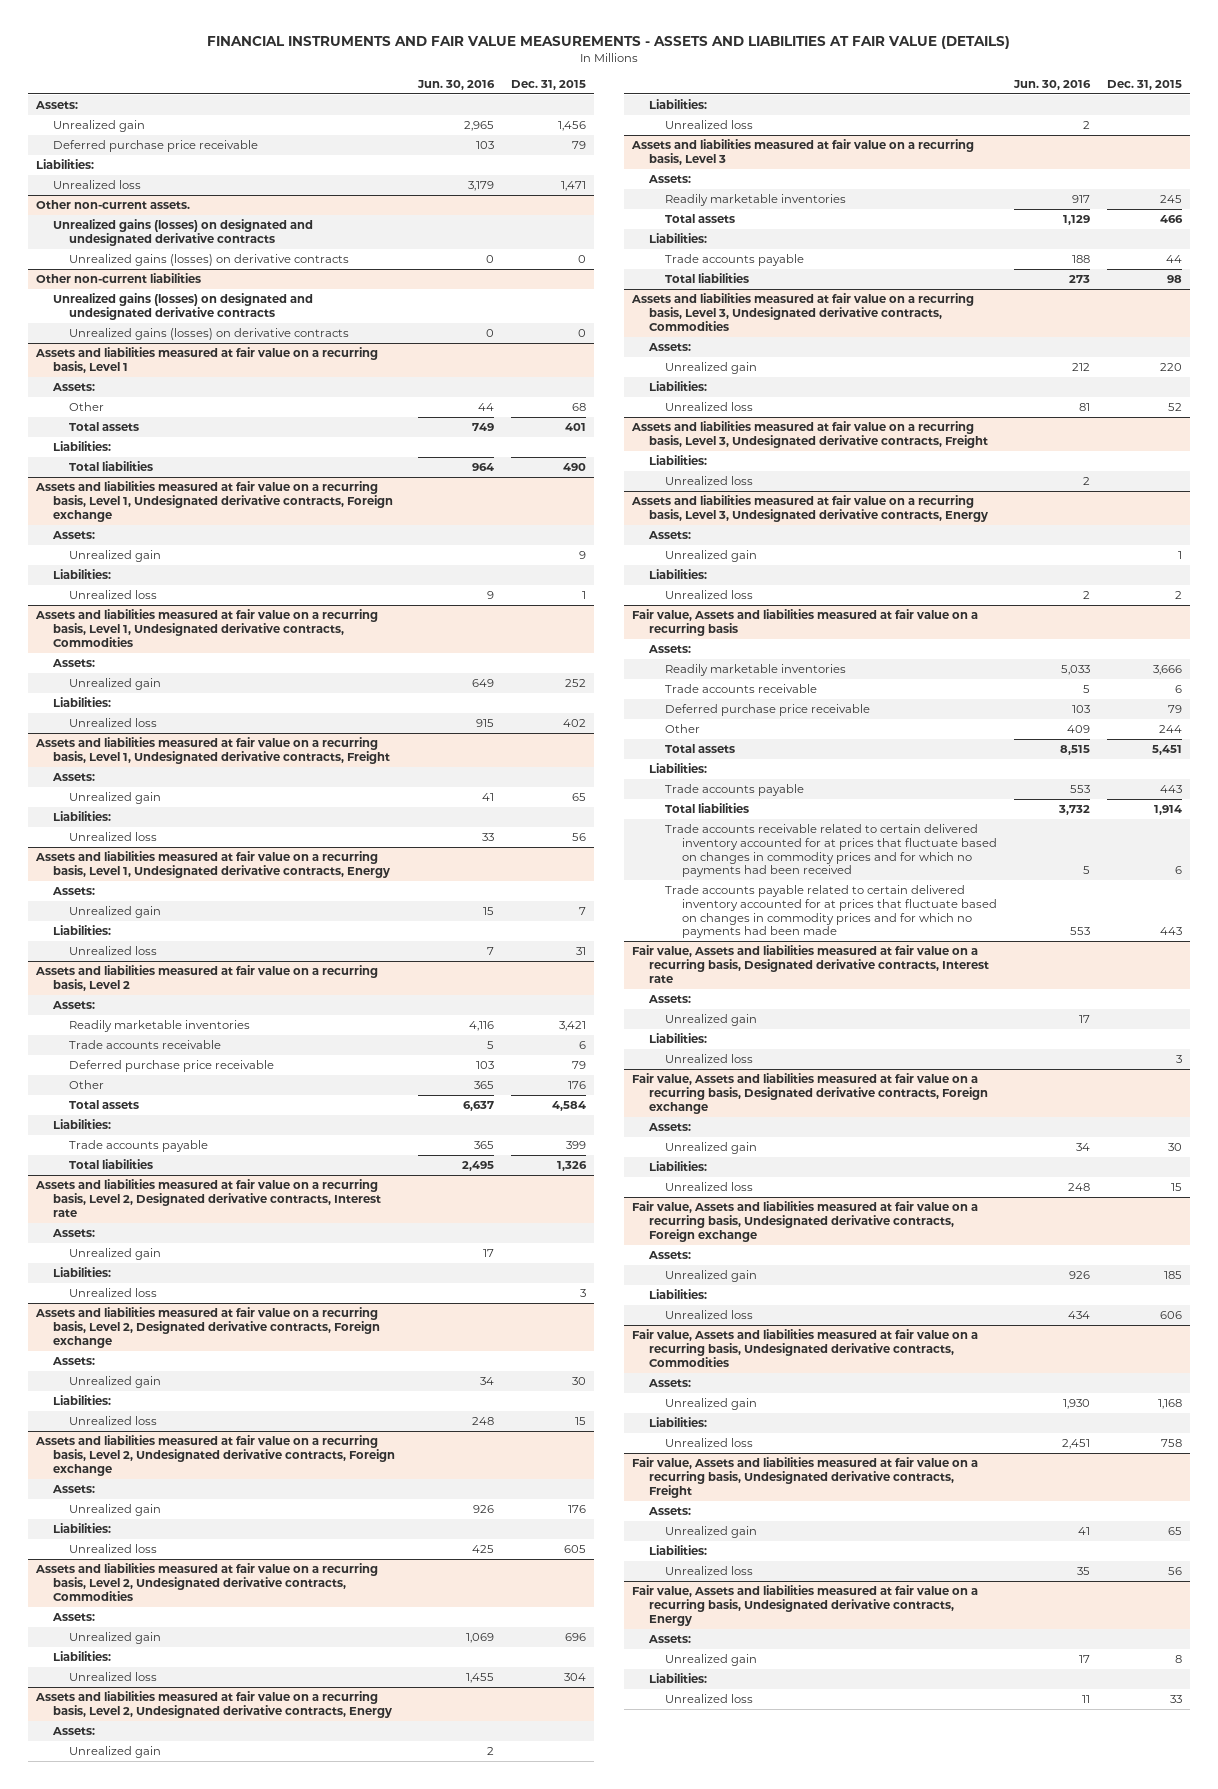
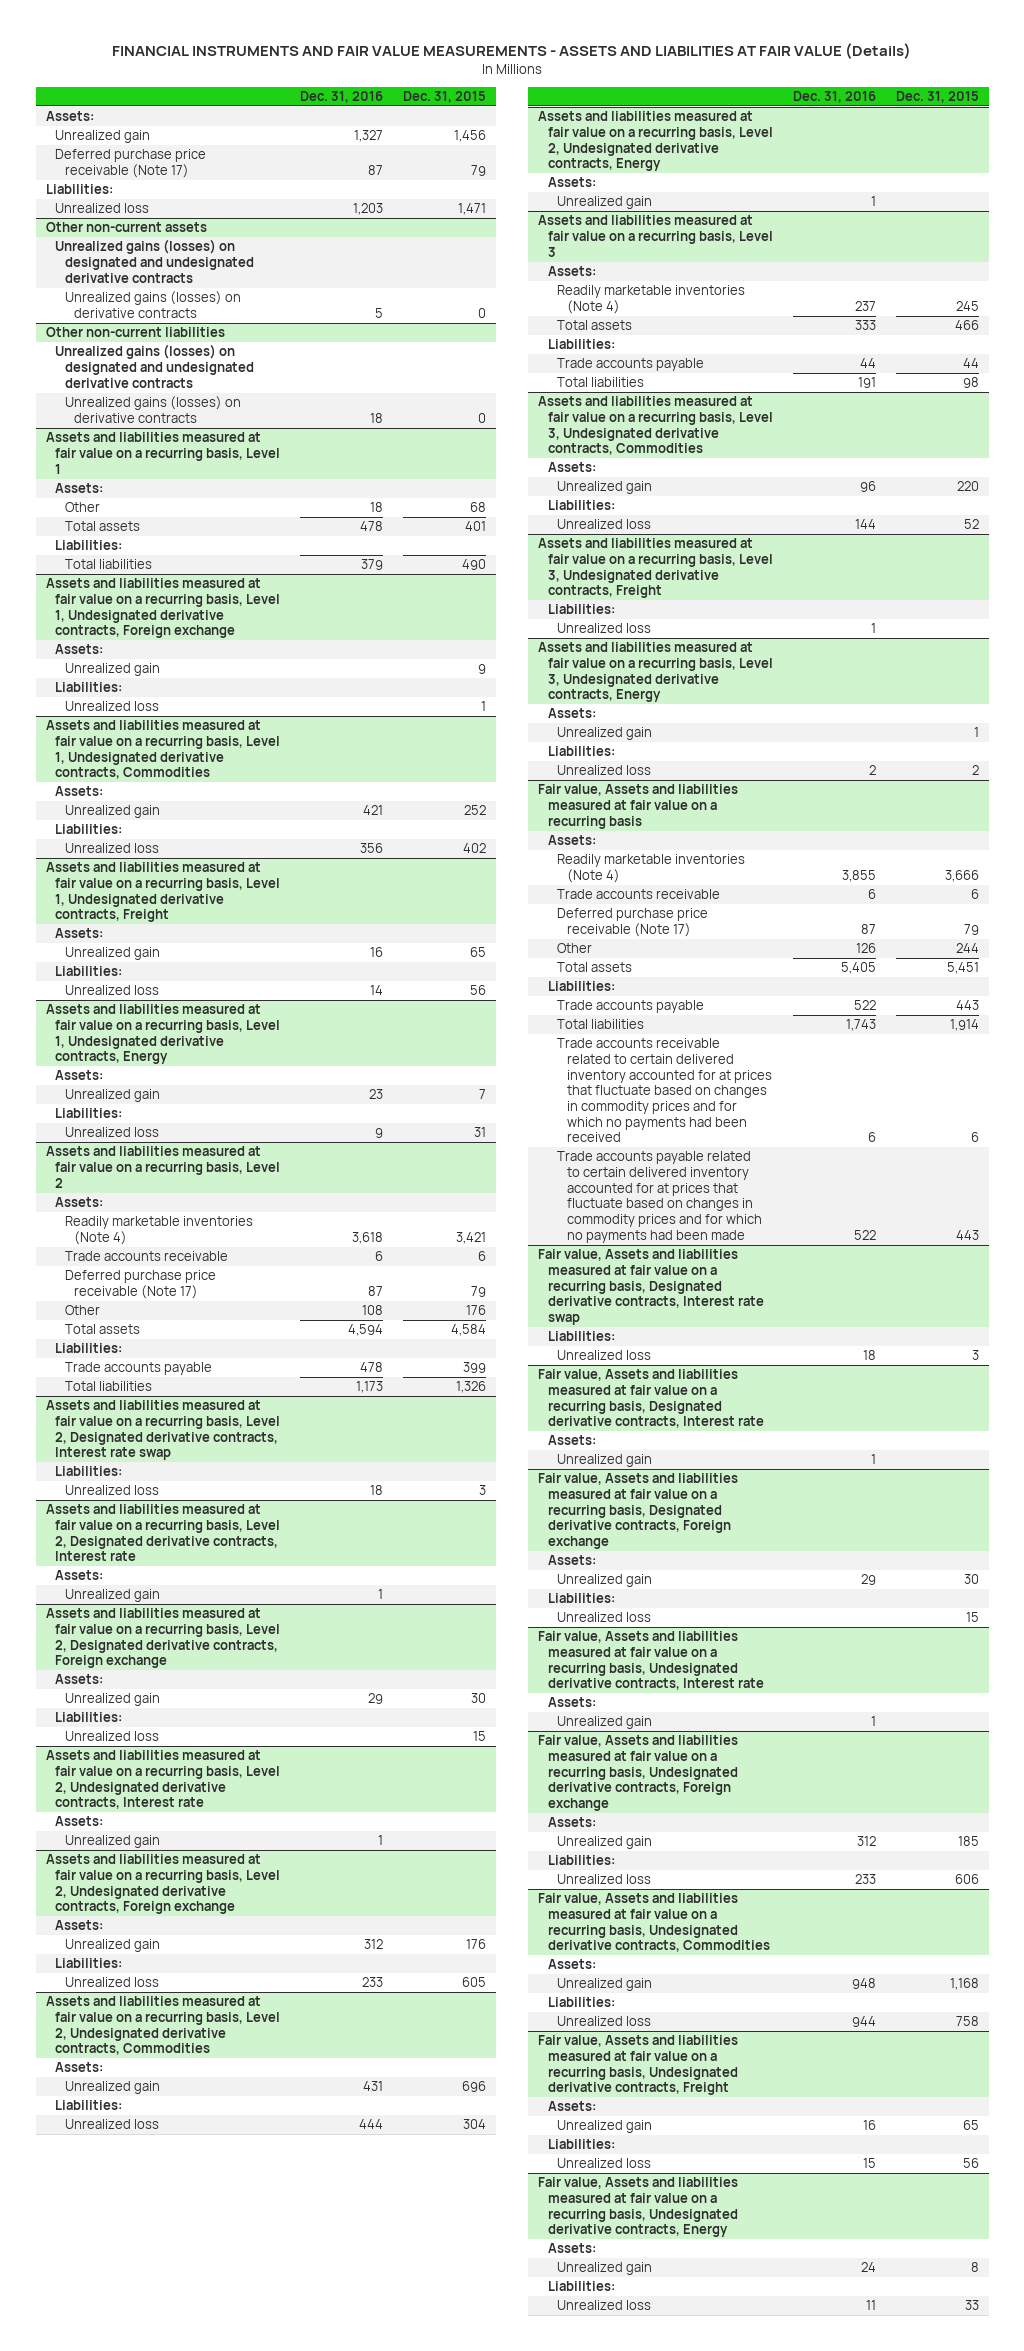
[206,35,1010,49] FINANCIAL INSTRUMENTS AND FAIR VALUE MEASUREMENTS - ASSETS AND LIABILITIES AT FAIR VALUE (DETAILS) -> [112,42,912,59] FINANCIAL INSTRUMENTS AND FAIR VALUE MEASUREMENTS - ASSETS AND LIABILITIES AT FAIR VALUE (Details)
[416,79,495,90] Jun. 30, 2016 -> none
none -> [300,91,384,104] Dec. 31, 2016
[52,140,258,153] Deferred purchase price receivable -> [55,149,207,179] Deferred purchase price receivable (Note 17)
[36,200,191,210] Other non-current assets. -> [45,222,207,233] Other non-current assets
[69,1020,251,1033] Readily marketable inventories -> [64,1216,253,1246] Readily marketable inventories (Note 4)
[69,1060,275,1073] Deferred purchase price receivable -> [64,1270,216,1300] Deferred purchase price receivable (Note 17)
none -> [45,1400,281,1461] Assets and liabilities measured at fair value on a recurring basis, Level 2, Designated derivative contracts, Interest rate swap
none -> [55,1466,123,1477] Liabilities:
none -> [64,1485,159,1496] Unrealized loss
[52,1267,111,1278] Liabilities: -> none
[69,1288,158,1298] Unrealized loss -> none
none -> [45,1750,281,1810] Assets and liabilities measured at fair value on a recurring basis, Level 2, Undesignated derivative contracts, Interest rate
none -> [55,1816,104,1827] Assets:
none -> [64,1835,160,1849] Unrealized gain
[648,99,707,110] Liabilities: -> none
[665,120,754,130] Unrealized loss -> none
[665,194,847,207] Readily marketable inventories -> [557,285,746,315] Readily marketable inventories (Note 4)
[665,664,847,677] Readily marketable inventories -> [557,854,746,884] Readily marketable inventories (Note 4)
[665,704,871,717] Deferred purchase price receivable -> [557,908,709,938] Deferred purchase price receivable (Note 17)
none -> [538,1249,764,1326] Fair value, Assets and liabilities measured at fair value on a recurring basis, Designated derivative contracts, Interest rate swap
none -> [547,1331,615,1342] Liabilities:
none -> [557,1350,652,1361] Unrealized loss
[648,1033,707,1044] Liabilities: -> none
[665,1054,754,1064] Unrealized loss -> none
none -> [538,1631,764,1691] Fair value, Assets and liabilities measured at fair value on a recurring basis, Undesignated derivative contracts, Interest rate
none -> [547,1697,596,1708] Assets:
none -> [557,1716,653,1730] Unrealized gain

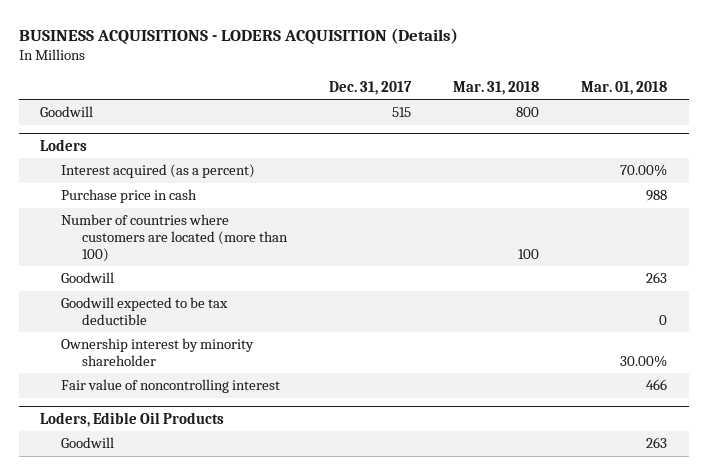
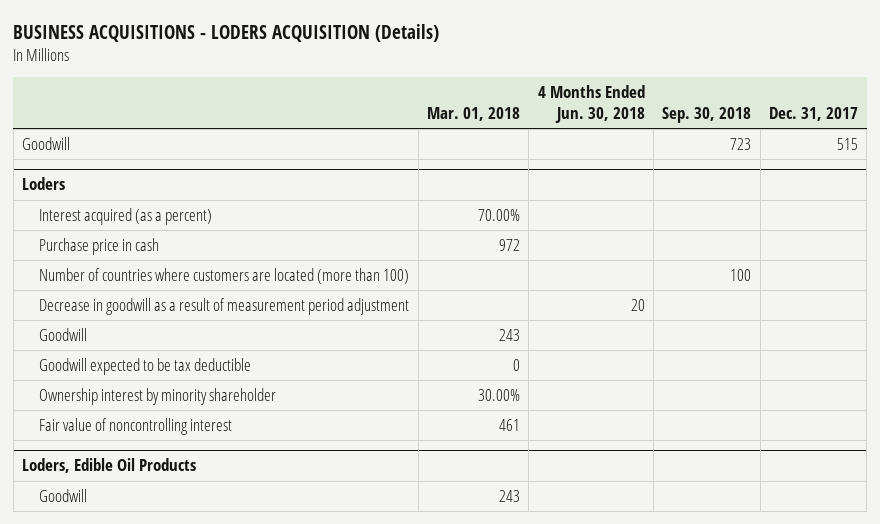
[453,80,540,95] Mar. 31, 2018 -> none
none -> [537,84,645,124] 4 Months Ended Jun. 30, 2018
none -> [662,107,752,124] Sep. 30, 2018
[646,190,668,202] 988 -> [498,238,520,251] 972
none -> [39,297,410,315] Decrease in goodwill as a result of measurement period adjustment
[646,272,668,284] 263 -> [498,328,520,341] 243
[646,379,668,391] 466 -> [498,418,520,431] 461
[646,437,668,449] 263 -> [498,489,520,502] 243

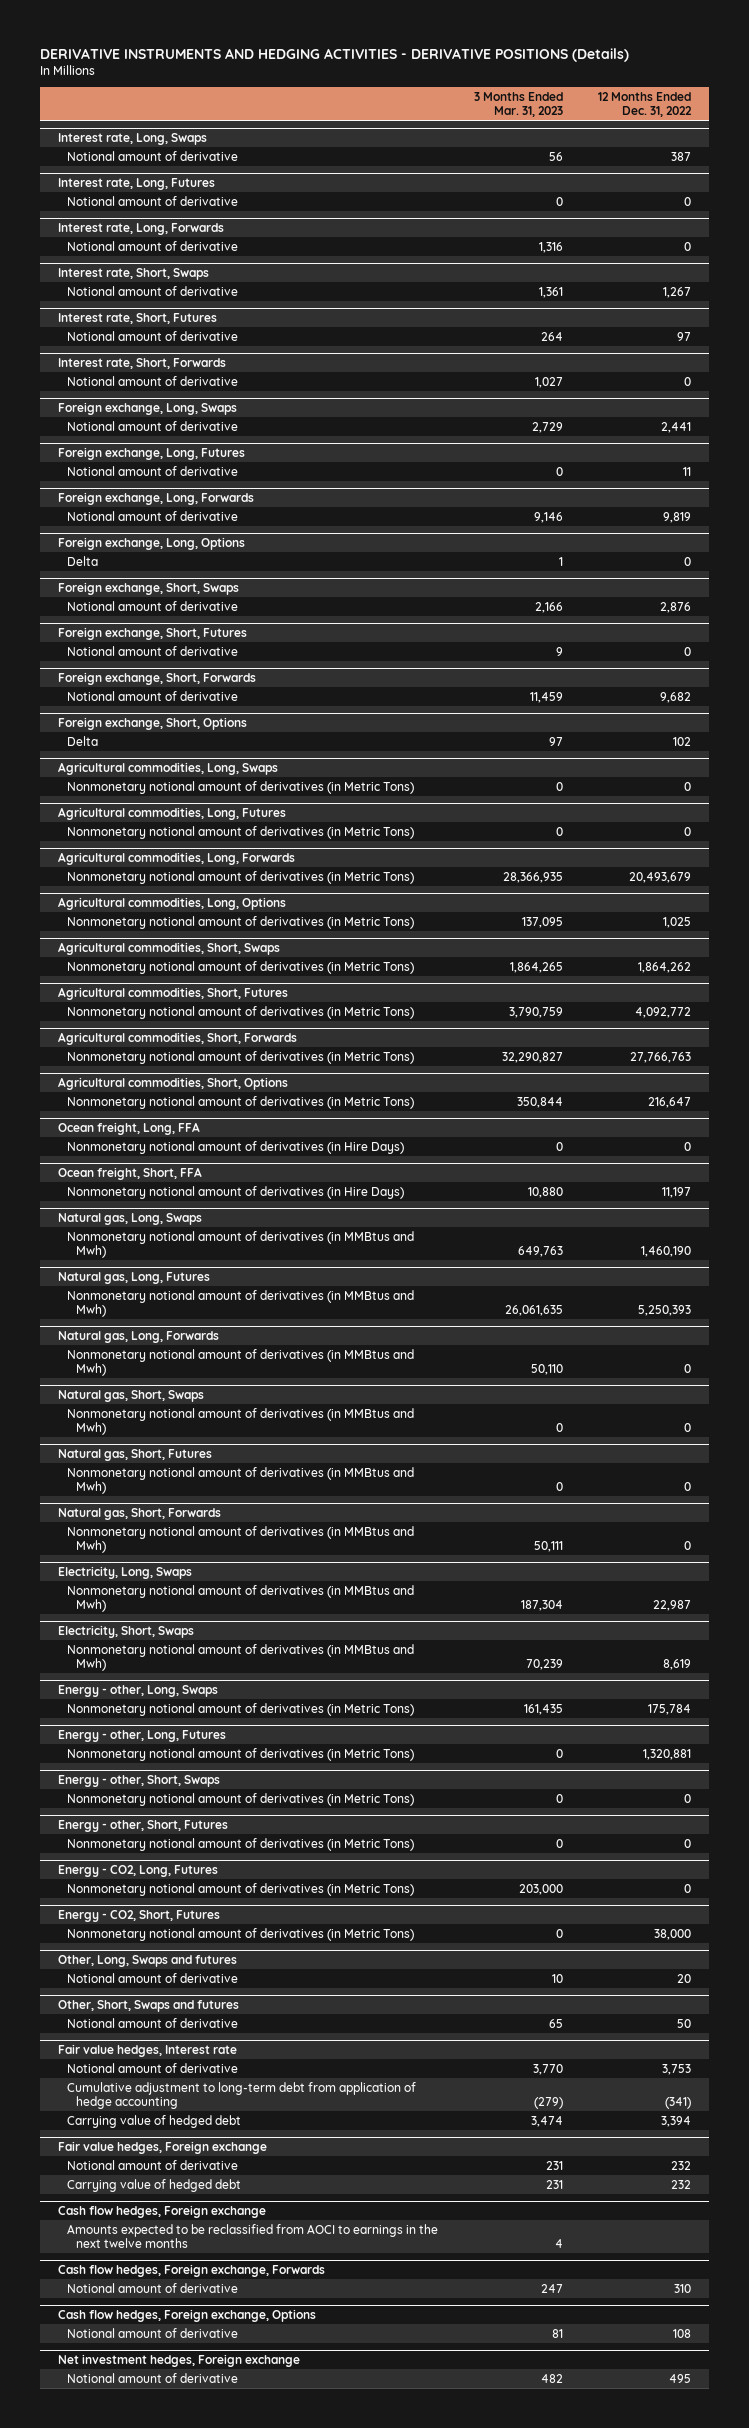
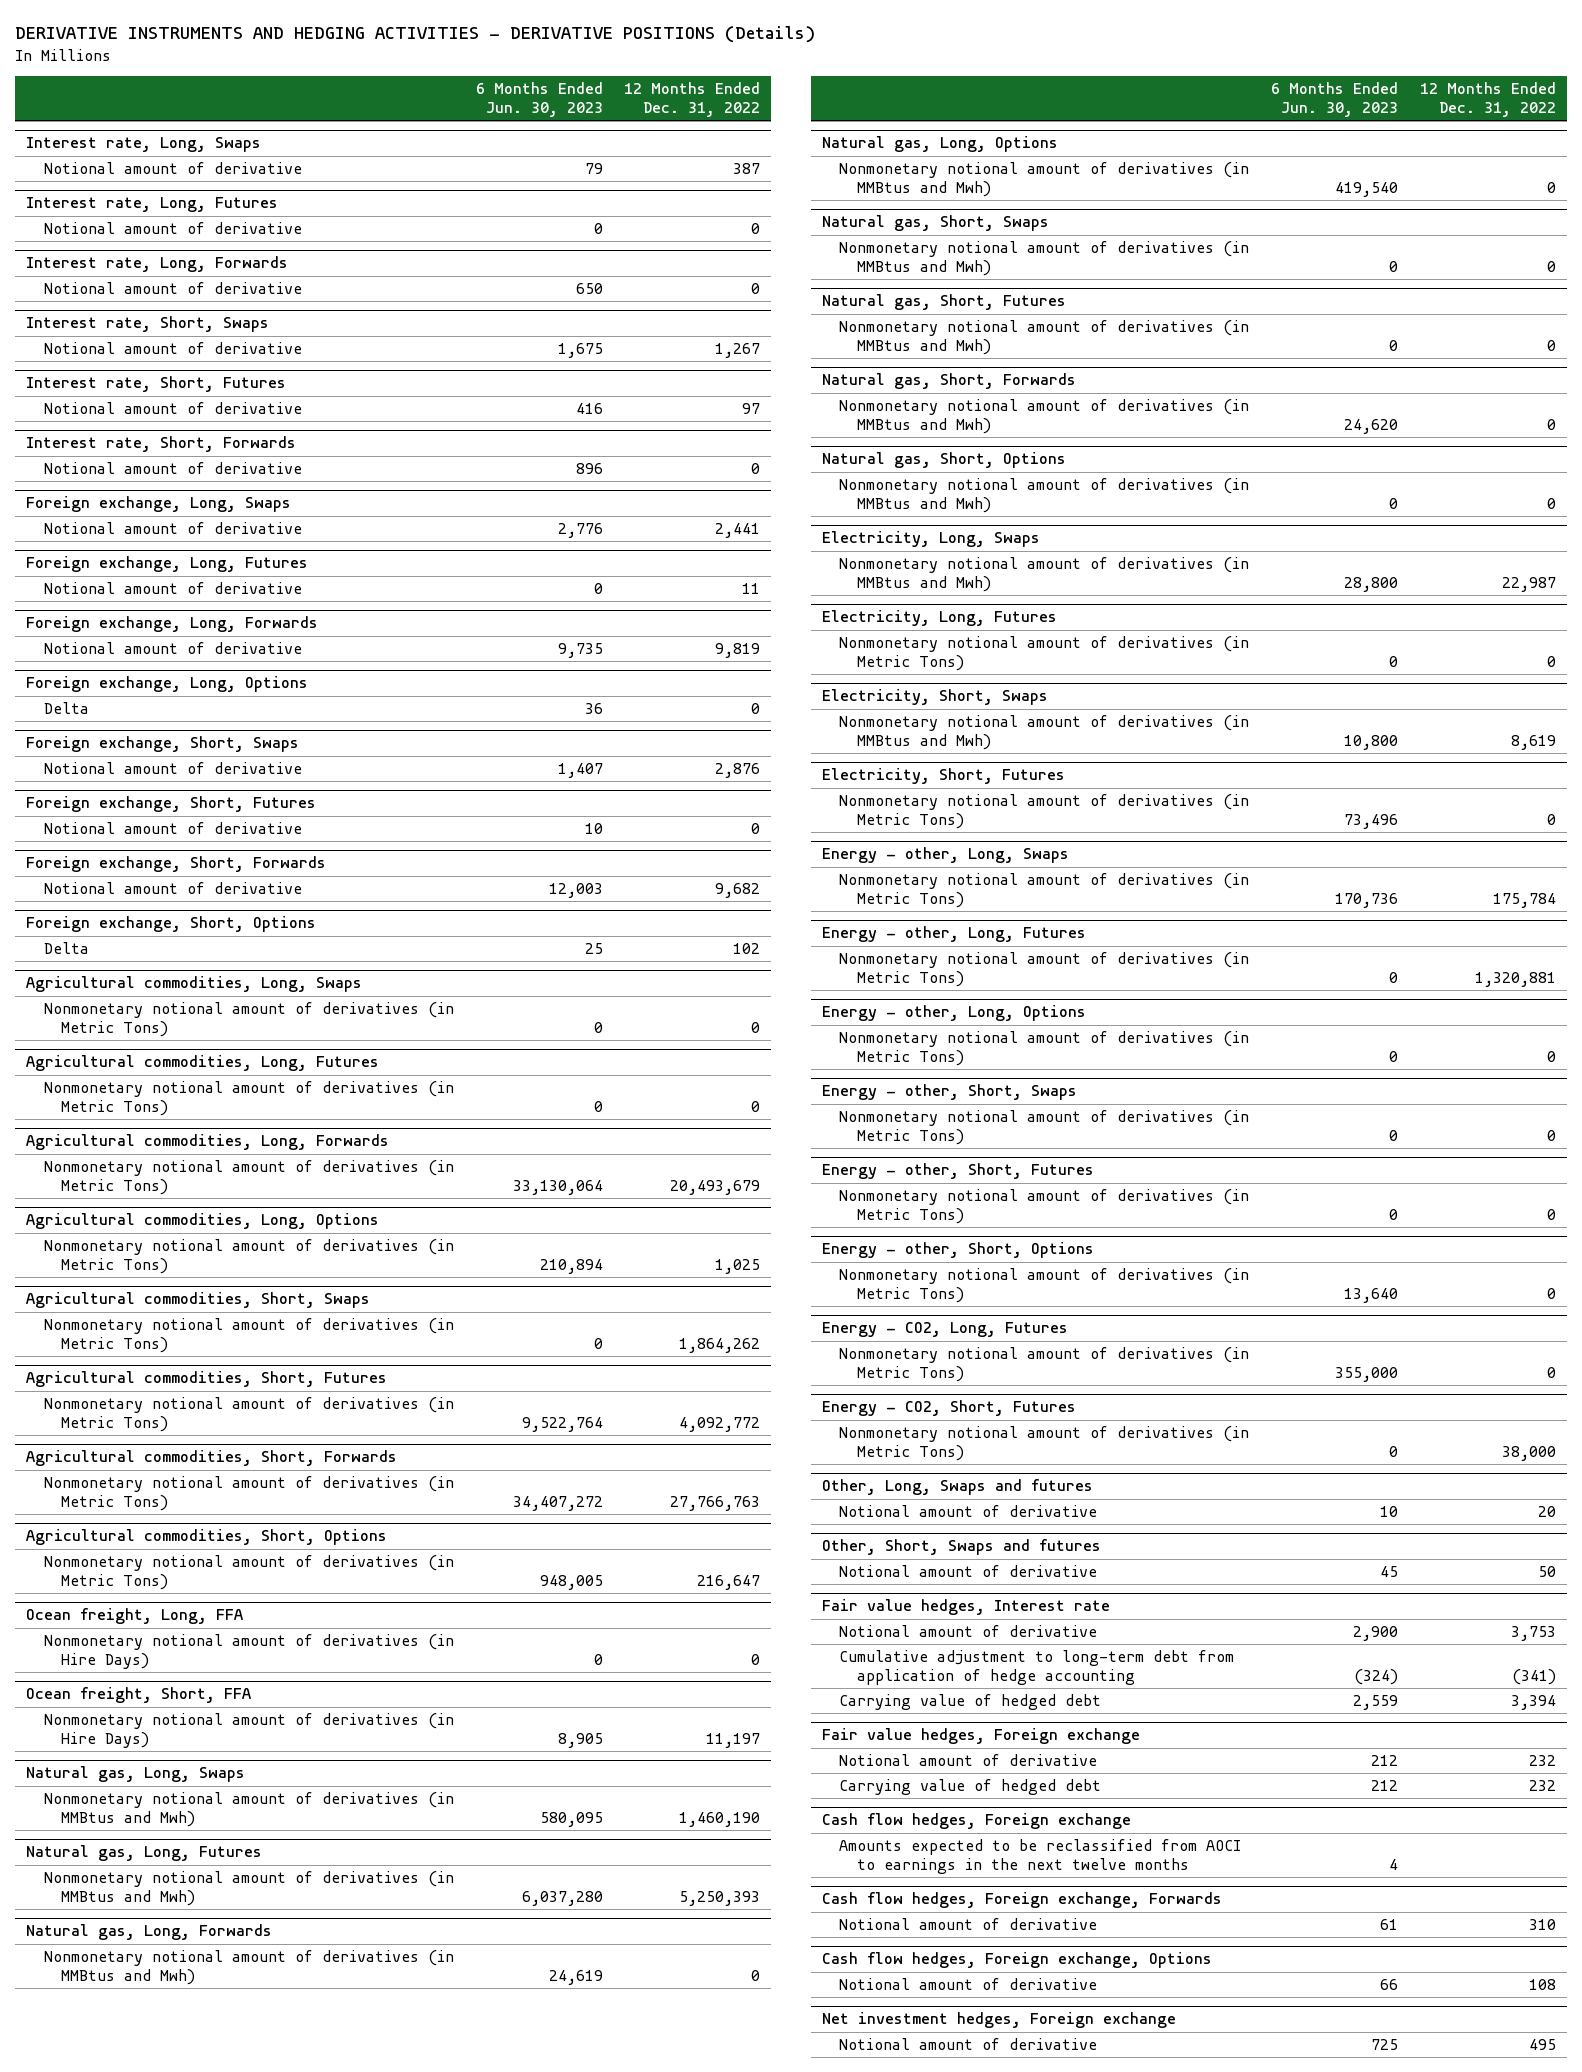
[473,91,563,118] 3 Months Ended Mar. 31, 2023 -> none
none -> [475,82,603,118] 6 Months Ended Jun. 30, 2023
none -> [821,136,1058,153] Natural gas, Long, Options
none -> [839,161,1250,197] Nonmonetary notional amount of derivatives (in MMBtus and Mwh)
none -> [821,452,1066,469] Natural gas, Short, Options
none -> [839,477,1250,513] Nonmonetary notional amount of derivatives (in MMBtus and Mwh)
none -> [821,610,1057,627] Electricity, Long, Futures
none -> [839,635,1250,671] Nonmonetary notional amount of derivatives (in Metric Tons)
none -> [821,768,1065,785] Electricity, Short, Futures
none -> [839,793,1250,829] Nonmonetary notional amount of derivatives (in Metric Tons)
none -> [821,1005,1086,1022] Energy - other, Long, Options
none -> [839,1030,1250,1066] Nonmonetary notional amount of derivatives (in Metric Tons)
none -> [821,1242,1094,1259] Energy - other, Short, Options
none -> [839,1267,1250,1303] Nonmonetary notional amount of derivatives (in Metric Tons)

